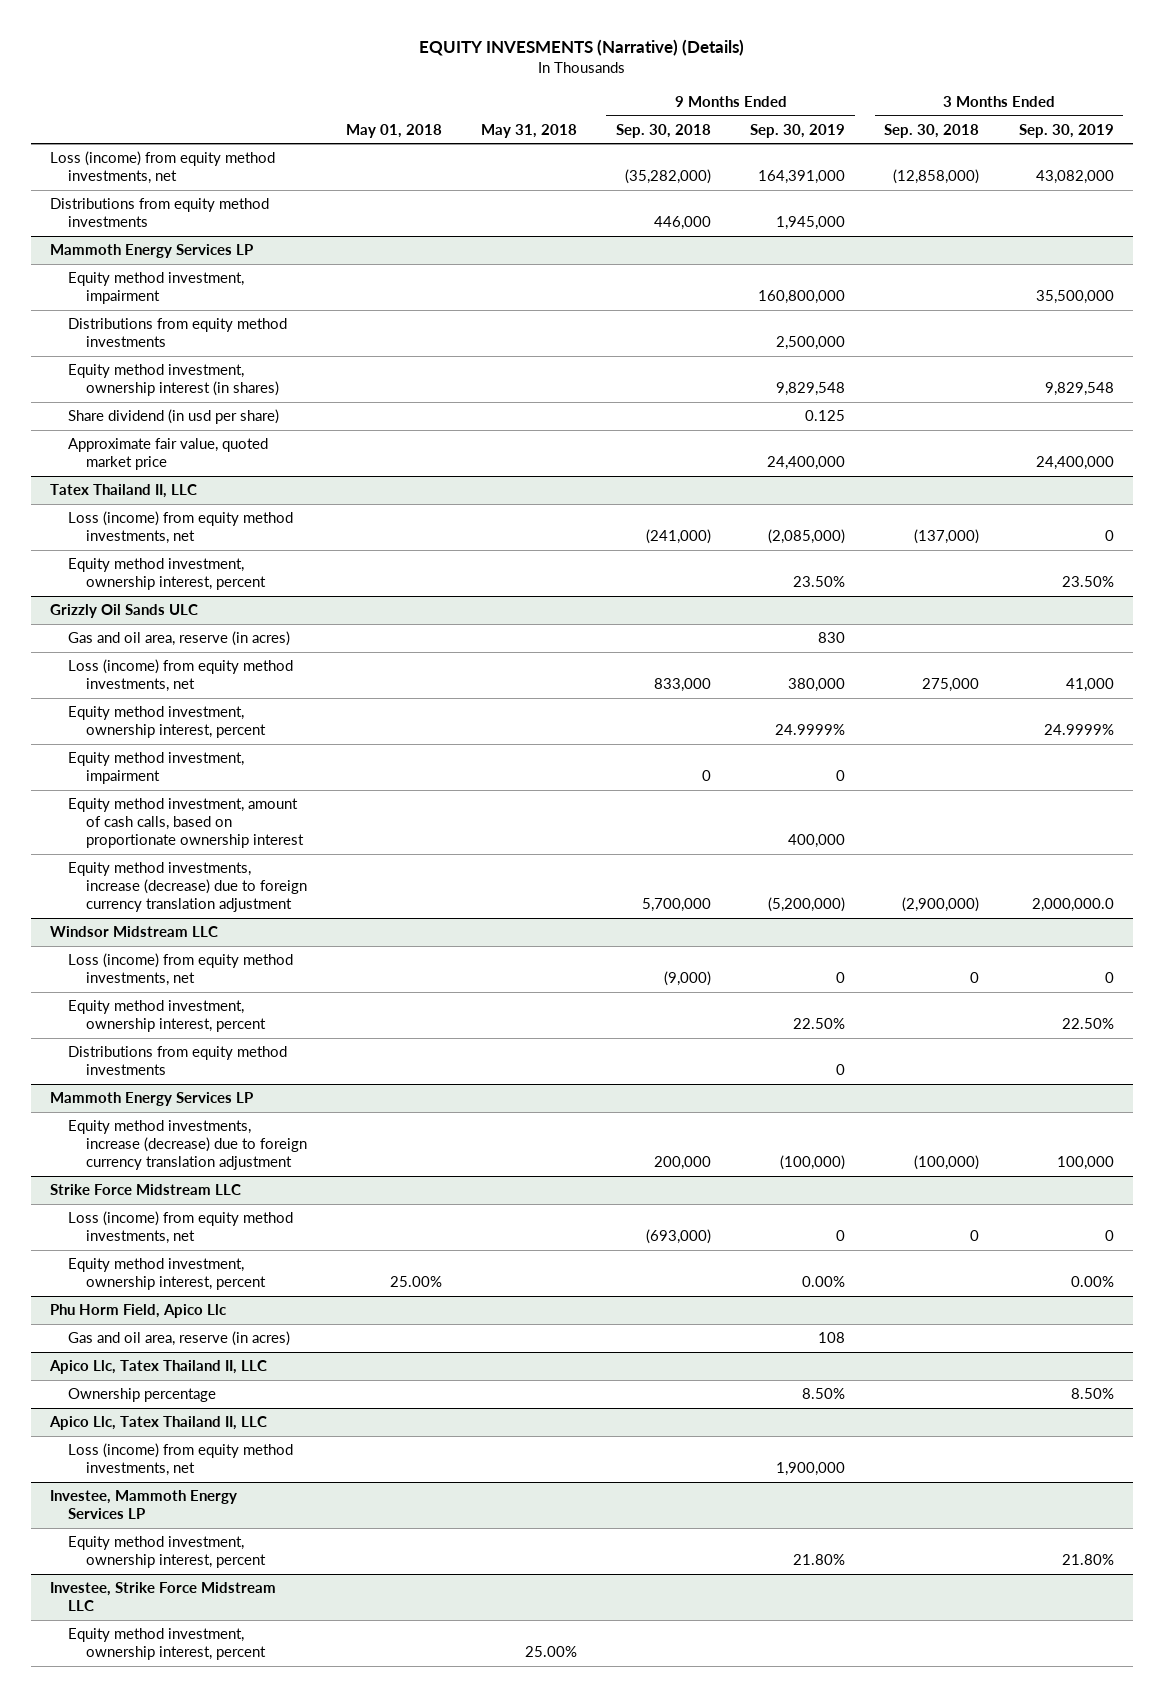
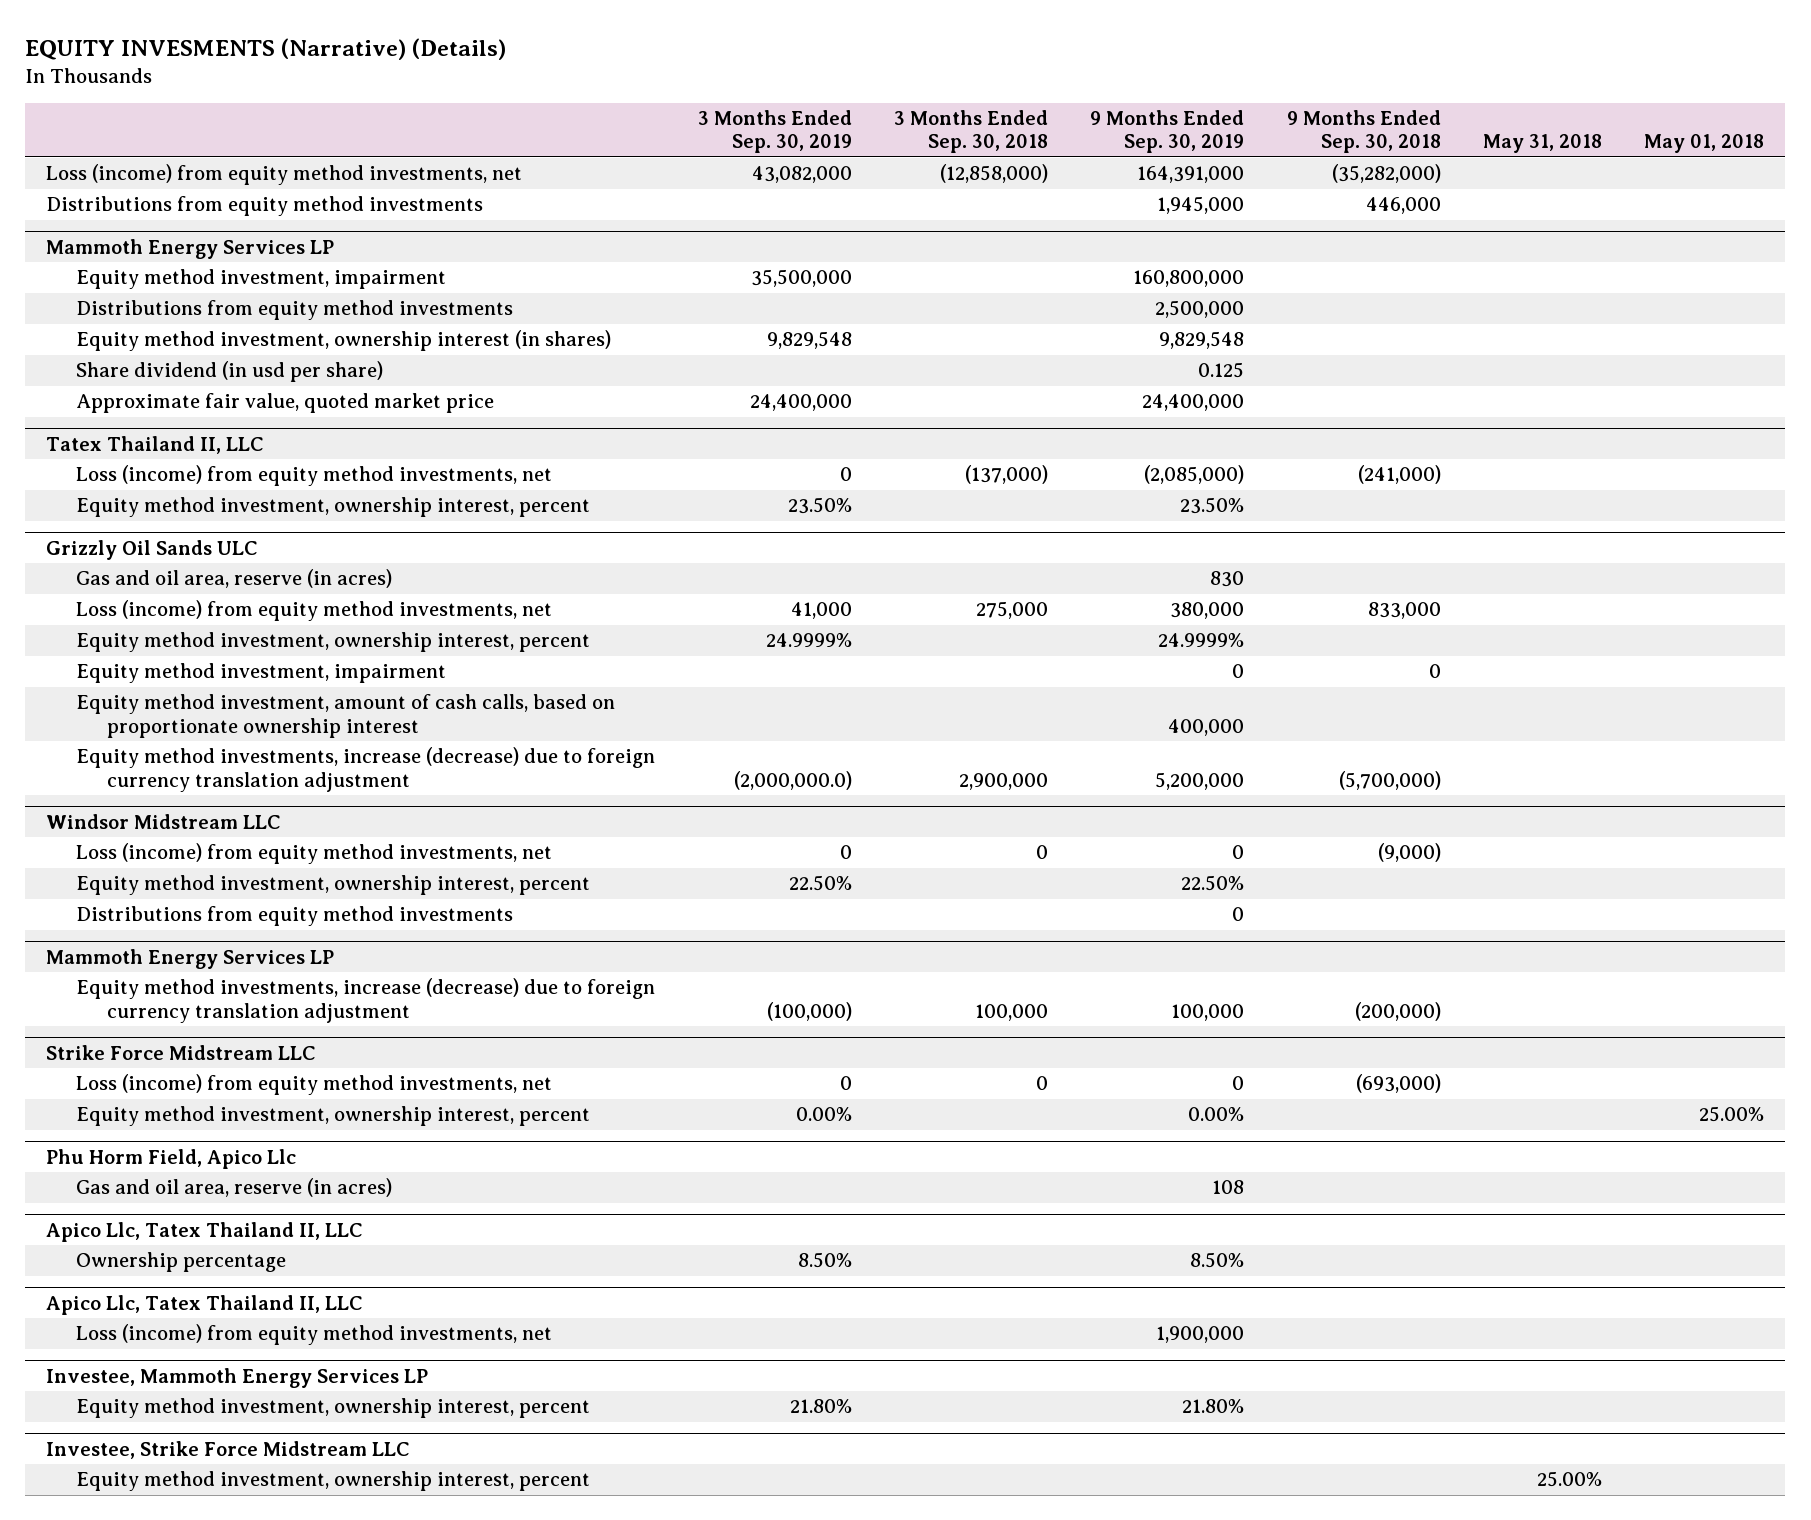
[642,898,712,913] 5,700,000 -> [1338,770,1441,790] (5,700,000)
[768,897,846,913] (5,200,000) -> [1155,771,1245,790] 5,200,000
[902,897,980,913] (2,900,000) -> [959,772,1049,790] 2,900,000
[1031,898,1114,913] 2,000,000.0 -> [733,770,852,790] (2,000,000.0)
[654,1156,712,1171] 200,000 -> [1354,1001,1441,1021] (200,000)
[780,1155,846,1171] (100,000) -> [1171,1003,1245,1021] 100,000
[914,1155,980,1171] (100,000) -> [975,1003,1049,1021] 100,000
[1056,1156,1114,1171] 100,000 -> [766,1001,852,1021] (100,000)

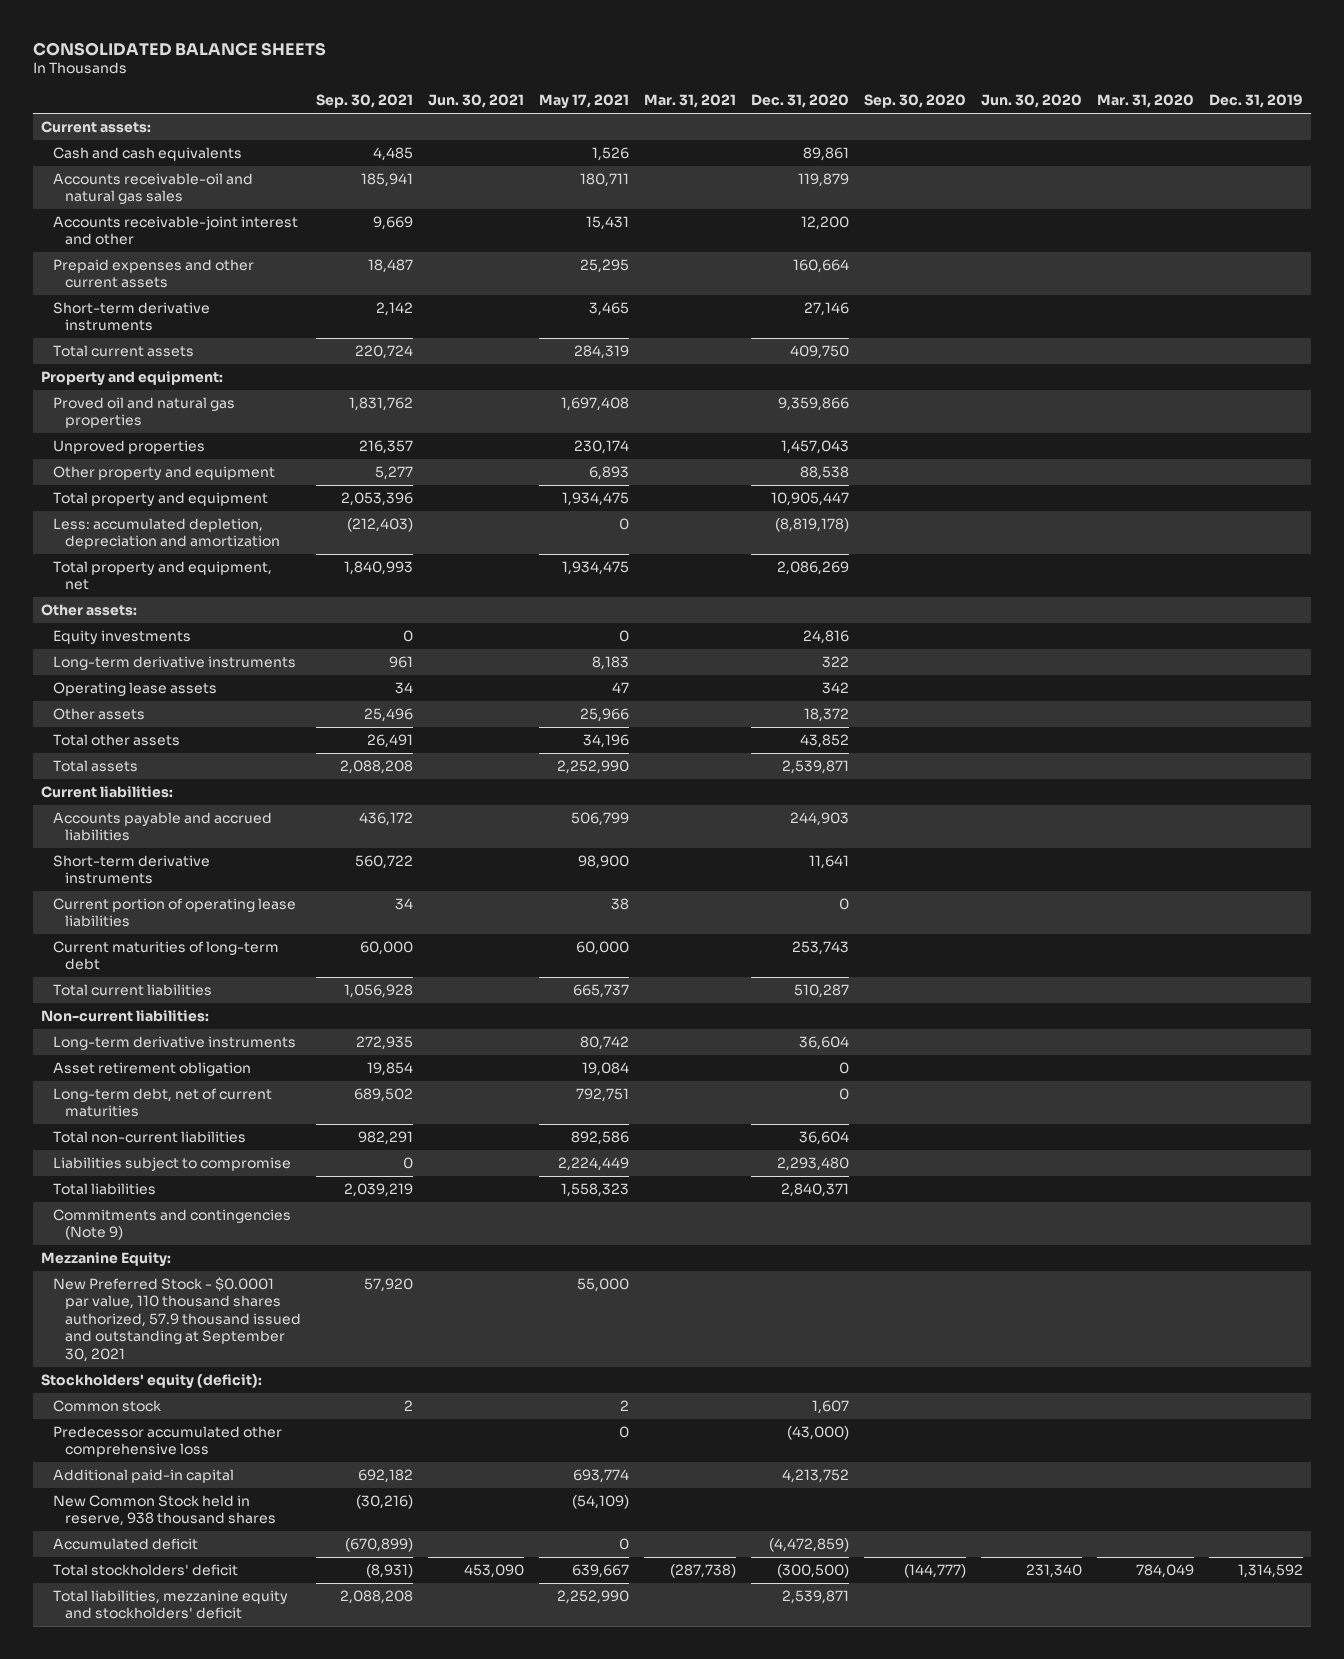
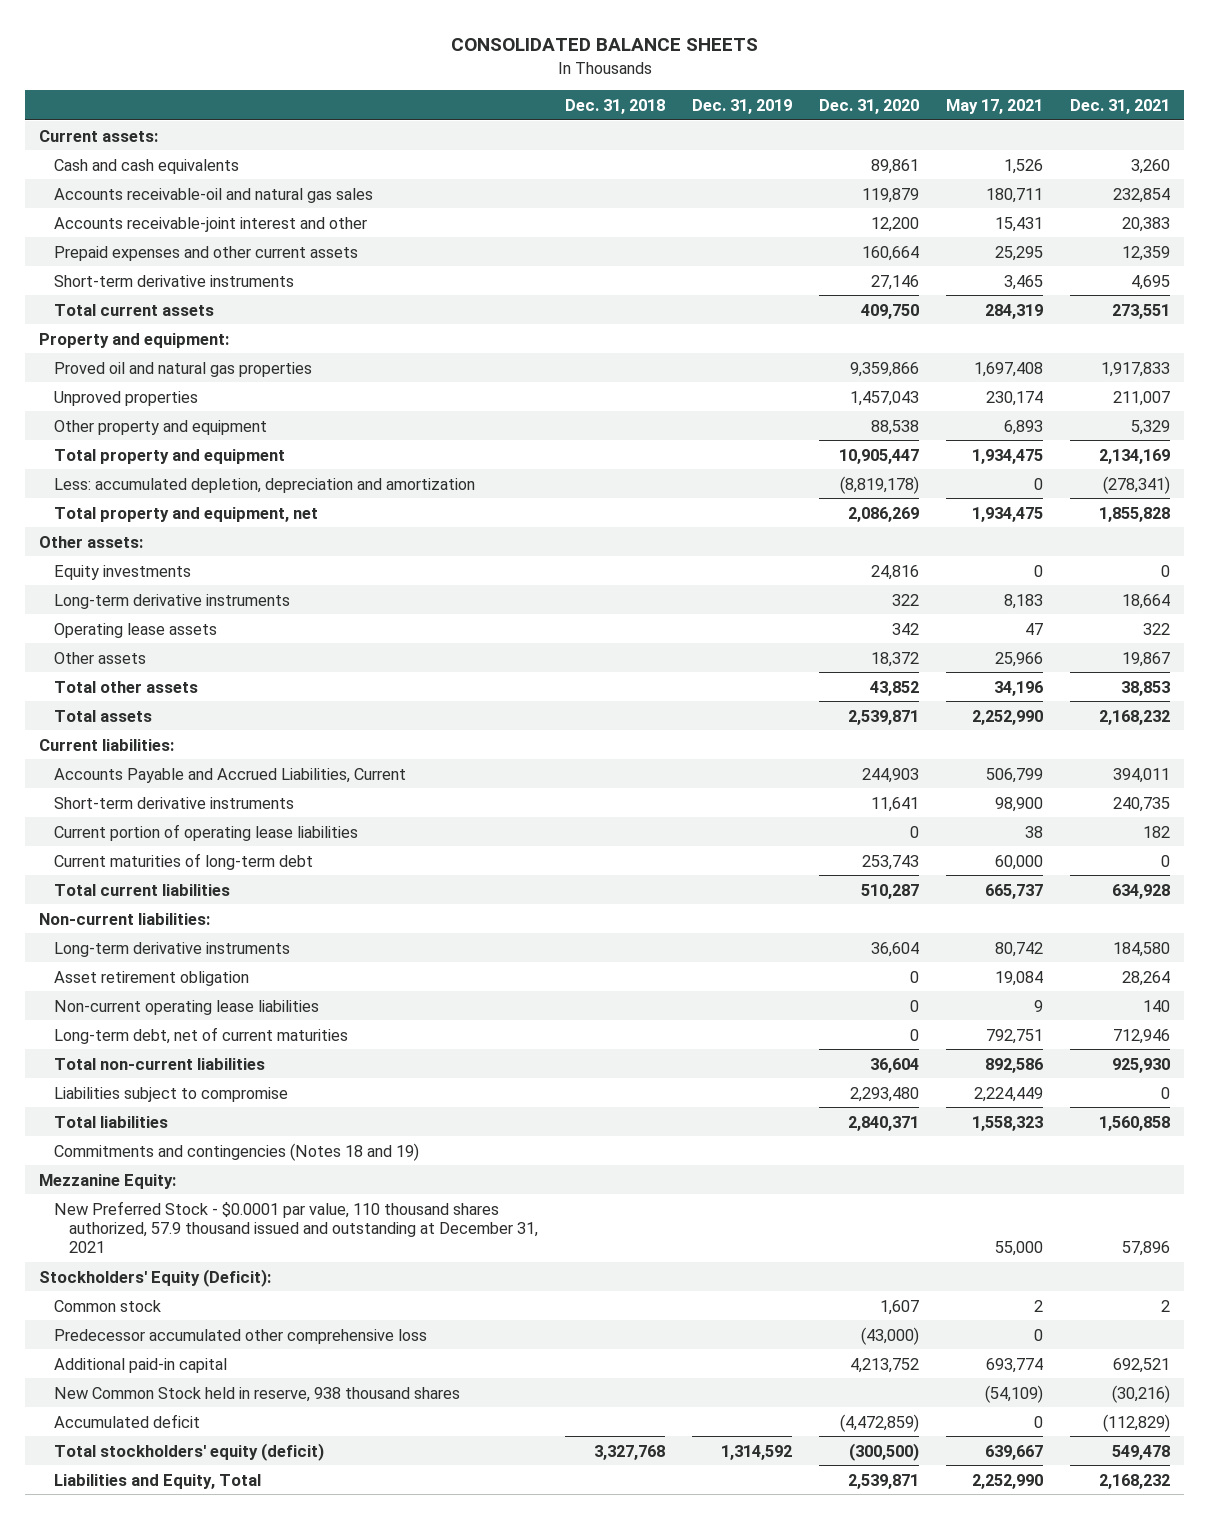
[316,94,414,109] Sep. 30, 2021 -> none
[428,94,525,109] Jun. 30, 2021 -> none
[644,94,737,109] Mar. 31, 2021 -> none
[864,94,967,109] Sep. 30, 2020 -> none
[981,94,1083,109] Jun. 30, 2020 -> none
[1097,94,1195,109] Mar. 31, 2020 -> none
none -> [565,98,666,114] Dec. 31, 2018
none -> [1070,98,1171,114] Dec. 31, 2021
[53,812,273,842] Accounts payable and accrued liabilities -> [54,767,407,783] Accounts Payable and Accrued Liabilities, Current
none -> [54,999,320,1015] Non-current operating lease liabilities
[53,1209,292,1241] Commitments and contingencies (Note 9) -> [54,1142,420,1161] Commitments and contingencies (Notes 18 and 19)
[53,1277,302,1362] New Preferred Stock - $0.0001 par value, 110 thousand shares authorized, 57.9 thousand issued and outstanding at September 30, 2021 -> [54,1200,539,1254] New Preferred Stock - $0.0001 par value, 110 thousand shares authorized, 57.9 thousand issued and outstanding at December 31, 2021
[40,1374,262,1390] Stockholders' equity (deficit): -> [38,1268,271,1287] Stockholders' Equity (Deficit):
[53,1564,239,1577] Total stockholders' deficit -> [54,1442,325,1461] Total stockholders' equity (deficit)
[53,1590,289,1620] Total liabilities, mezzanine equity and stockholders' deficit -> [54,1473,262,1489] Liabilities and Equity, Total

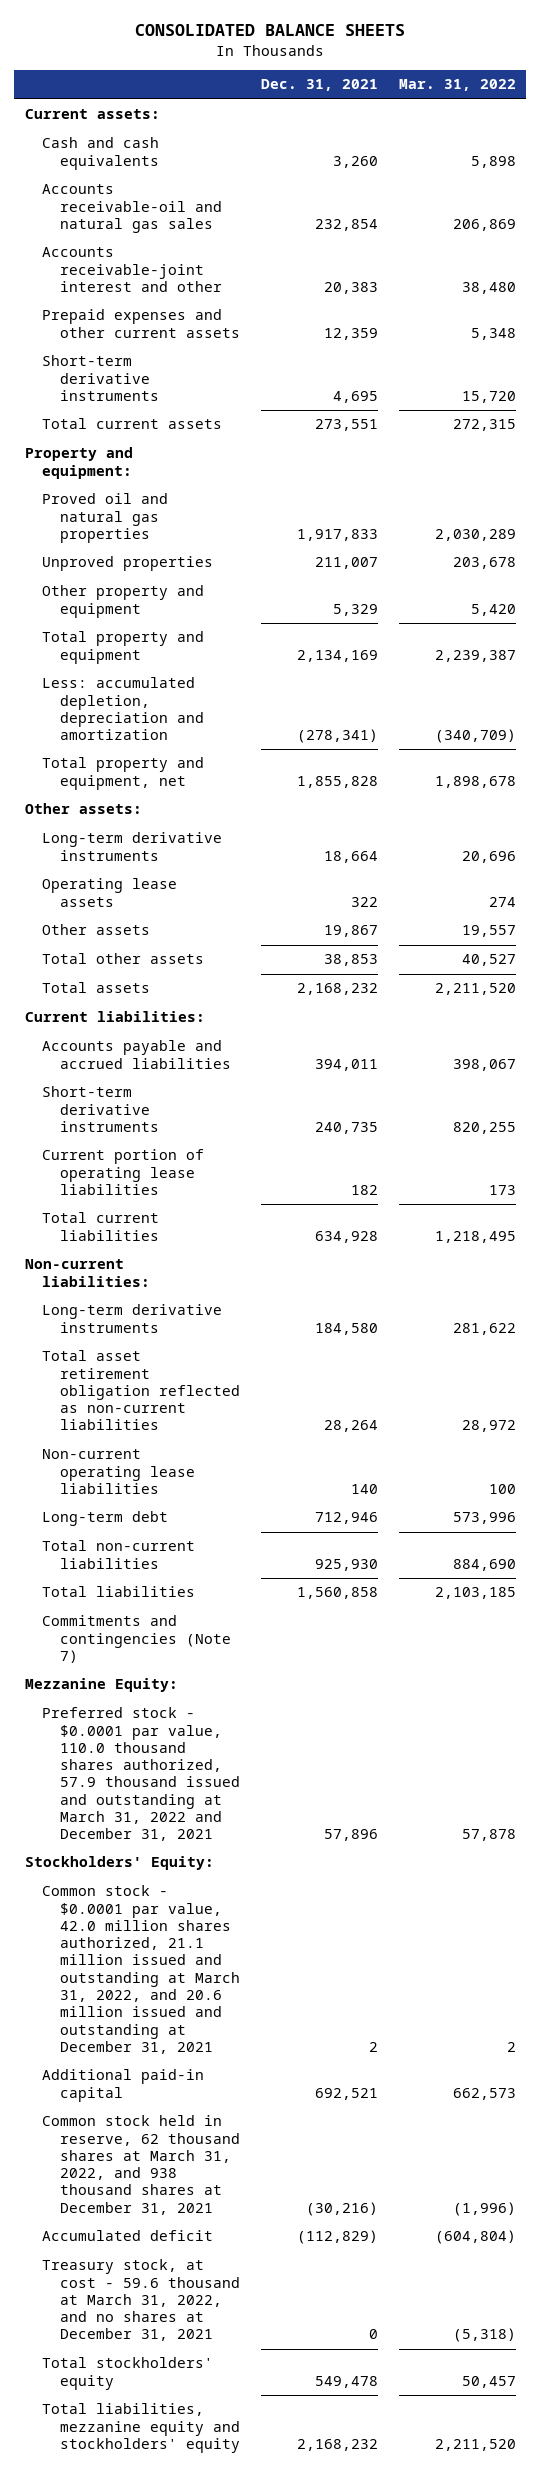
[565,98,666,114] Dec. 31, 2018 -> none
[692,98,793,114] Dec. 31, 2019 -> none
[819,98,920,114] Dec. 31, 2020 -> none
[946,98,1044,114] May 17, 2021 -> none
none -> [398,79,516,92] Mar. 31, 2022
[54,564,192,580] Equity investments -> none
[54,767,407,783] Accounts Payable and Accrued Liabilities, Current -> [42,1040,232,1069] Accounts payable and accrued liabilities
[54,852,314,870] Current maturities of long-term debt -> none
[54,970,250,986] Asset retirement obligation -> [42,1350,241,1431] Total asset retirement obligation reflected as non-current liabilities
[54,1026,349,1044] Long-term debt, net of current maturities -> [42,1511,169,1527] Long-term debt
[54,1086,289,1102] Liabilities subject to compromise -> none
[54,1142,420,1161] Commitments and contingencies (Notes 18 and 19) -> [42,1615,232,1663] Commitments and contingencies (Note 7)
[54,1328,428,1344] Predecessor accumulated other comprehensive loss -> none
[54,1200,539,1254] New Preferred Stock - $0.0001 par value, 110 thousand shares authorized, 57.9 thousand issued and outstanding at December 31, 2021 -> [42,1707,241,1842] Preferred stock - $0.0001 par value, 110.0 thousand shares authorized, 57.9 thousand issued and outstanding at March 31, 2022 and December 31, 2021
[38,1268,271,1287] Stockholders' Equity (Deficit): -> [24,1856,214,1871] Stockholders' Equity:
[54,1299,162,1312] Common stock -> [42,1885,241,2054] Common stock - $0.0001 par value, 42.0 million shares authorized, 21.1 million issued and outstanding at March 31, 2022, and 20.6 million issued and outstanding at December 31, 2021
[54,1386,461,1402] New Common Stock held in reserve, 938 thousand shares -> [42,2115,241,2215] Common stock held in reserve, 62 thousand shares at March 31, 2022, and 938 thousand shares at December 31, 2021
none -> [42,2259,241,2342] Treasury stock, at cost - 59.6 thousand at March 31, 2022, and no shares at December 31, 2021
[54,1442,325,1461] Total stockholders' equity (deficit) -> [42,2357,214,2390] Total stockholders' equity
[54,1473,262,1489] Liabilities and Equity, Total -> [42,2403,241,2453] Total liabilities, mezzanine equity and stockholders' equity

